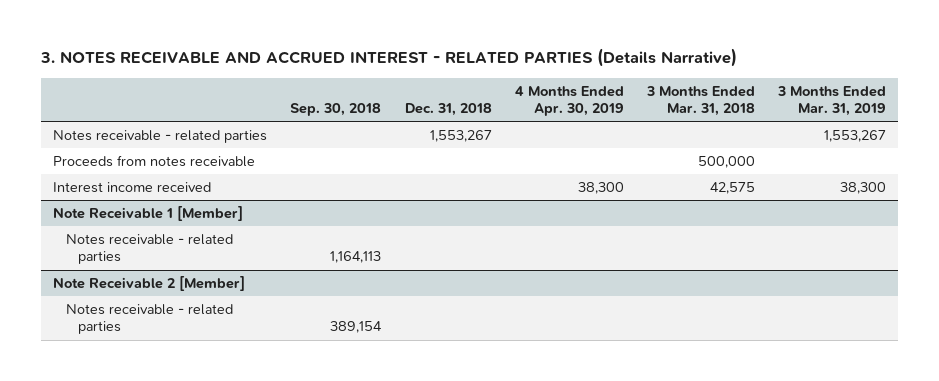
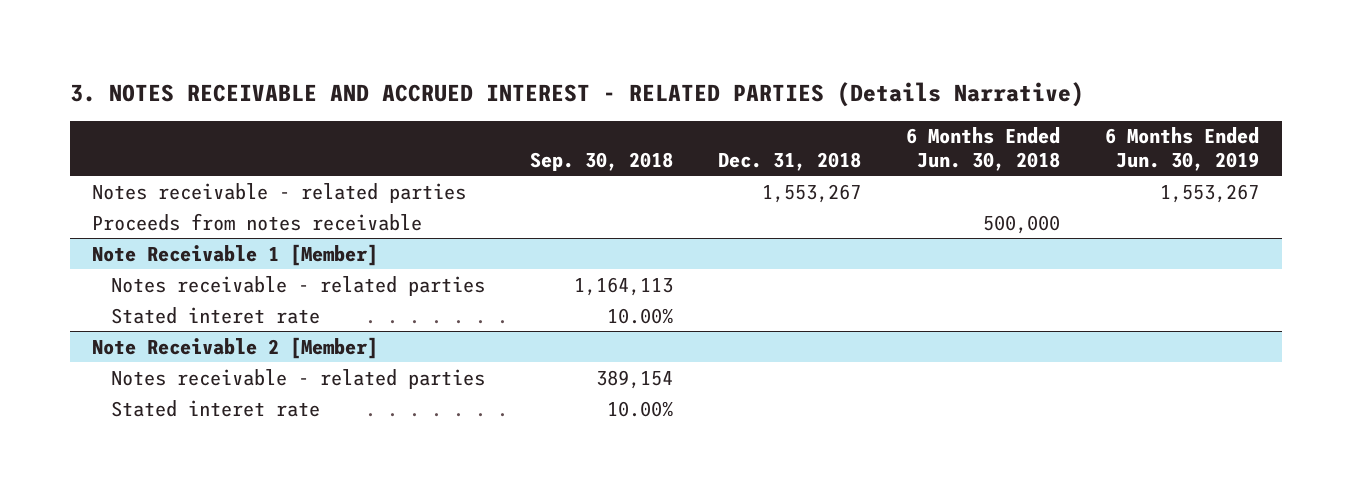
[514,85,624,117] 4 Months Ended Apr. 30, 2019 -> none
[646,85,756,117] 3 Months Ended Mar. 31, 2018 -> none
[777,85,887,117] 3 Months Ended Mar. 31, 2019 -> none
none -> [906,127,1061,171] 6 Months Ended Jun. 30, 2018
none -> [1105,127,1260,171] 6 Months Ended Jun. 30, 2019
[52,181,211,193] Interest income received -> none
none -> [111,306,321,324] Stated interet rate
none -> [111,399,321,417] Stated interet rate

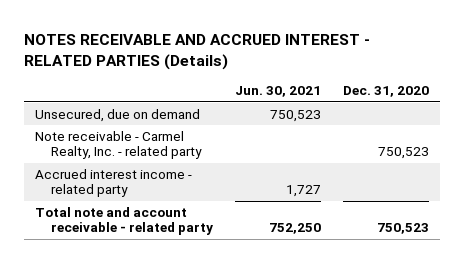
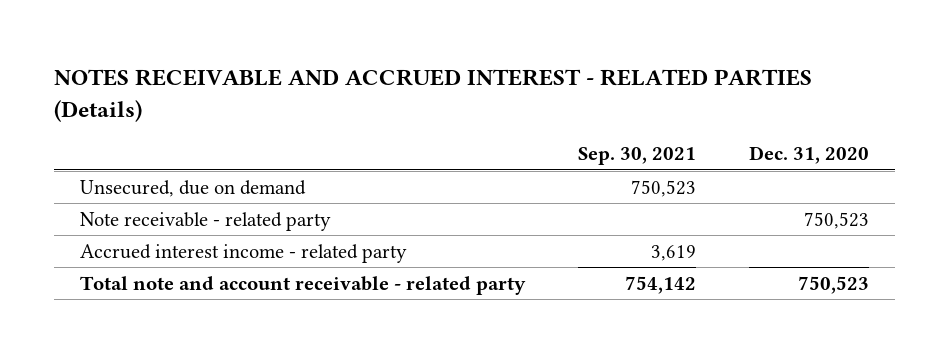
[234,86,321,98] Jun. 30, 2021 -> none
none -> [577,147,696,166] Sep. 30, 2021
[35,130,202,160] Note receivable - Carmel Realty, Inc. - related party -> [79,211,331,231] Note receivable - related party

